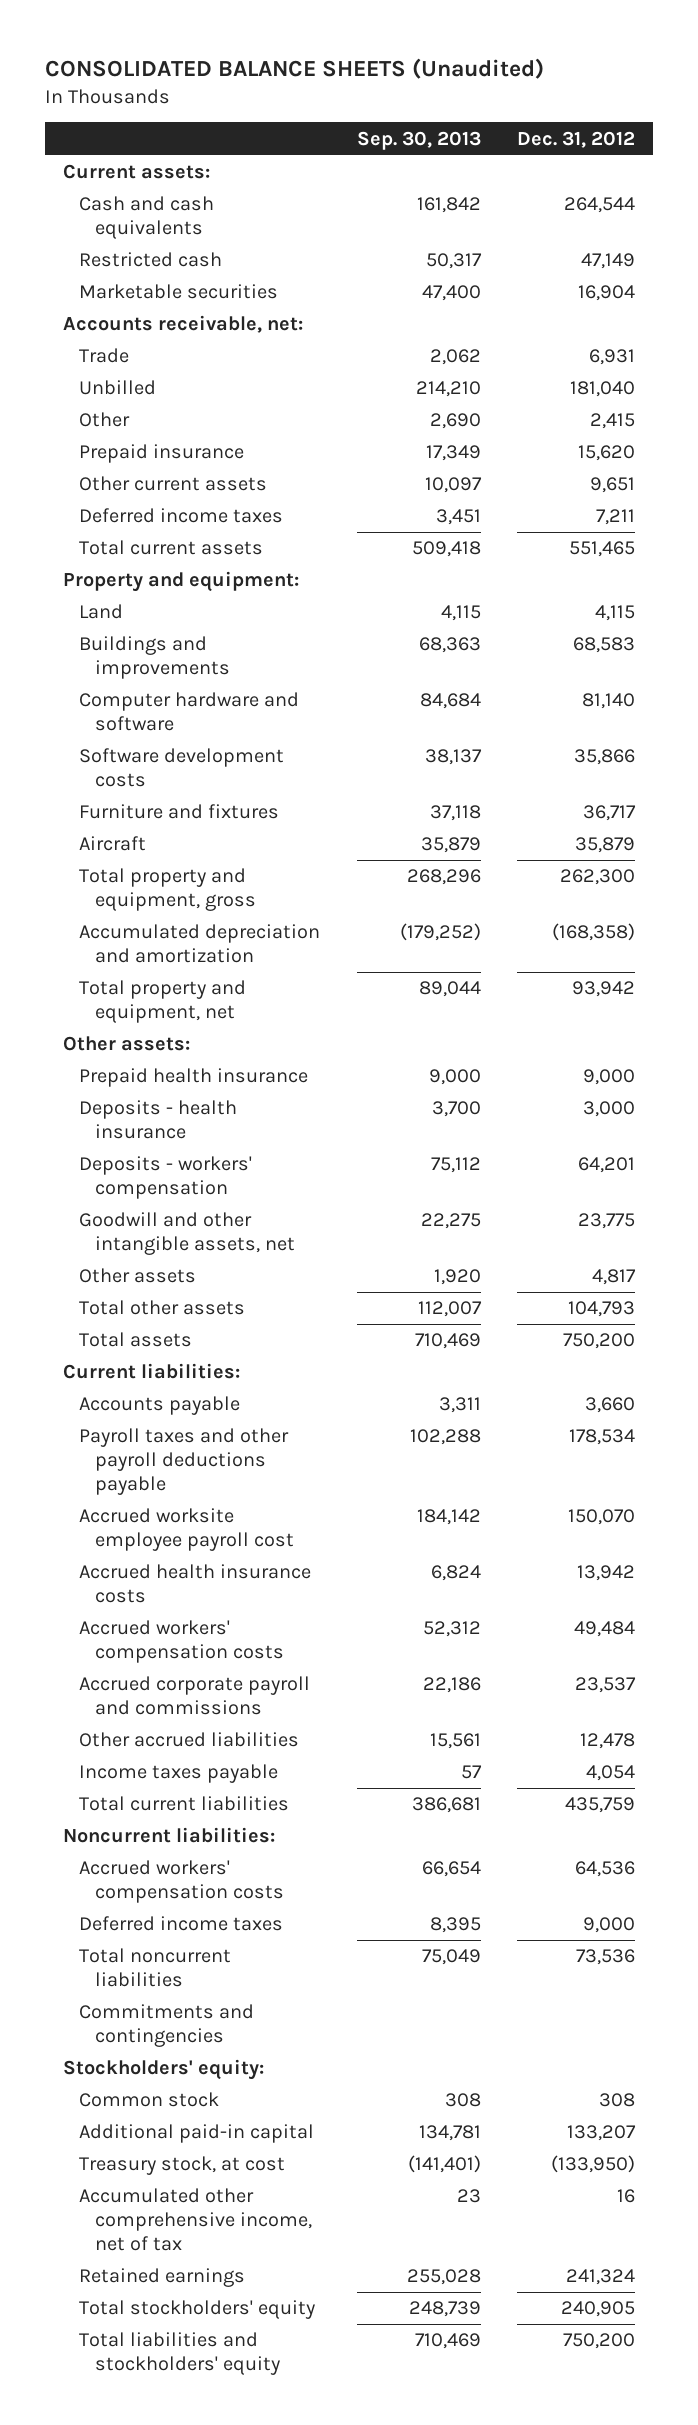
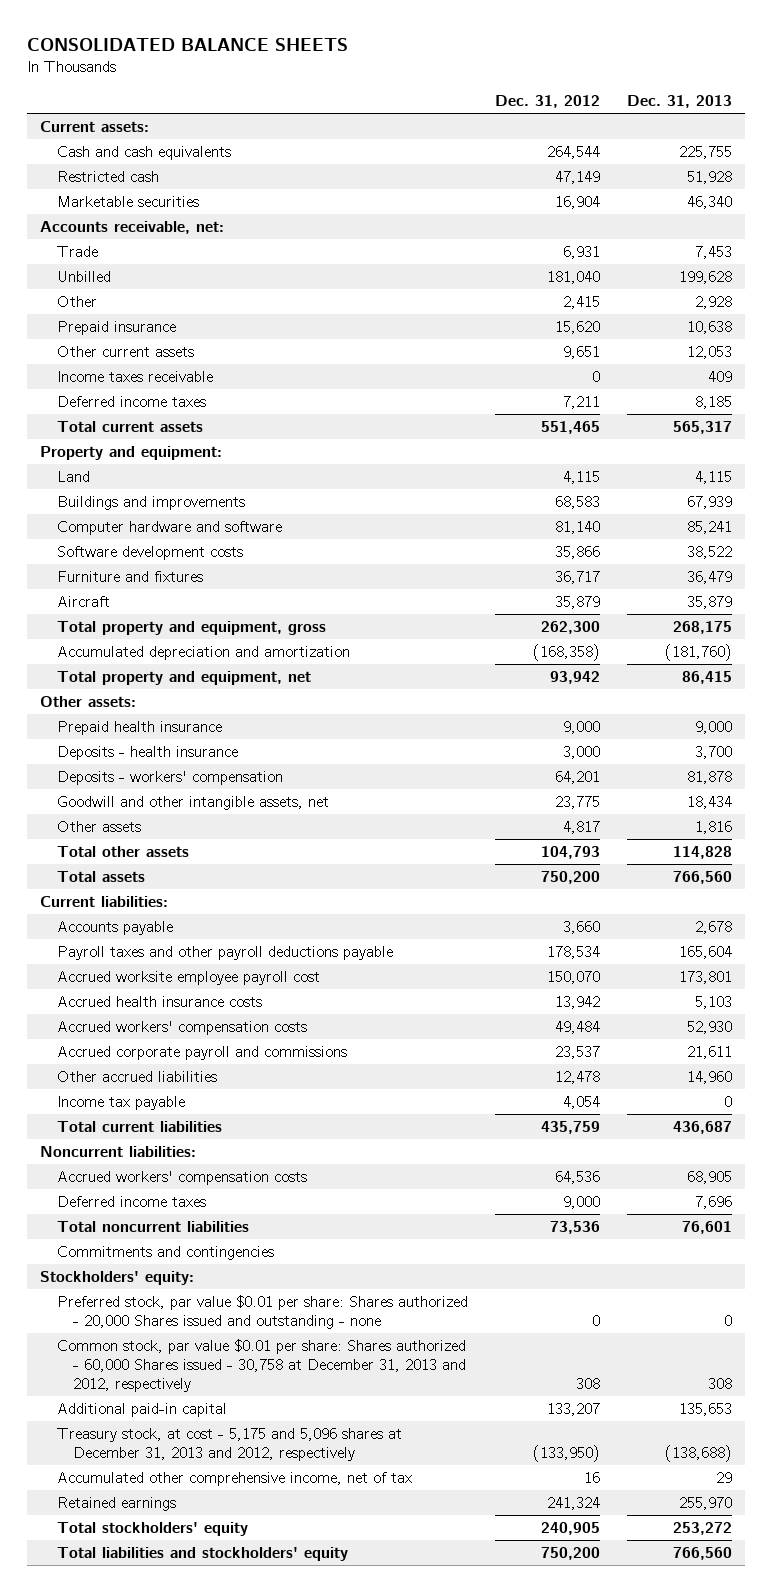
[45,57,545,79] CONSOLIDATED BALANCE SHEETS (Unaudited) -> [26,38,348,52] CONSOLIDATED BALANCE SHEETS
[356,130,481,150] Sep. 30, 2013 -> none
none -> [626,95,732,109] Dec. 31, 2013
none -> [56,370,213,382] Income taxes receivable
[79,1764,279,1784] Income taxes payable -> [56,1095,185,1110] Income tax payable
none -> [56,1294,468,1329] Preferred stock, par value $0.01 per share: Shares authorized - 20,000 Shares issued and outstanding - none
[79,2092,220,2108] Common stock -> [56,1338,467,1392] Common stock, par value $0.01 per share: Shares authorized - 60,000 Shares issued - 30,758 at December 31, 2013 and 2012, respectively
[79,2156,286,2176] Treasury stock, at cost -> [56,1427,402,1461] Treasury stock, at cost - 5,175 and 5,096 shares at December 31, 2013 and 2012, respectively

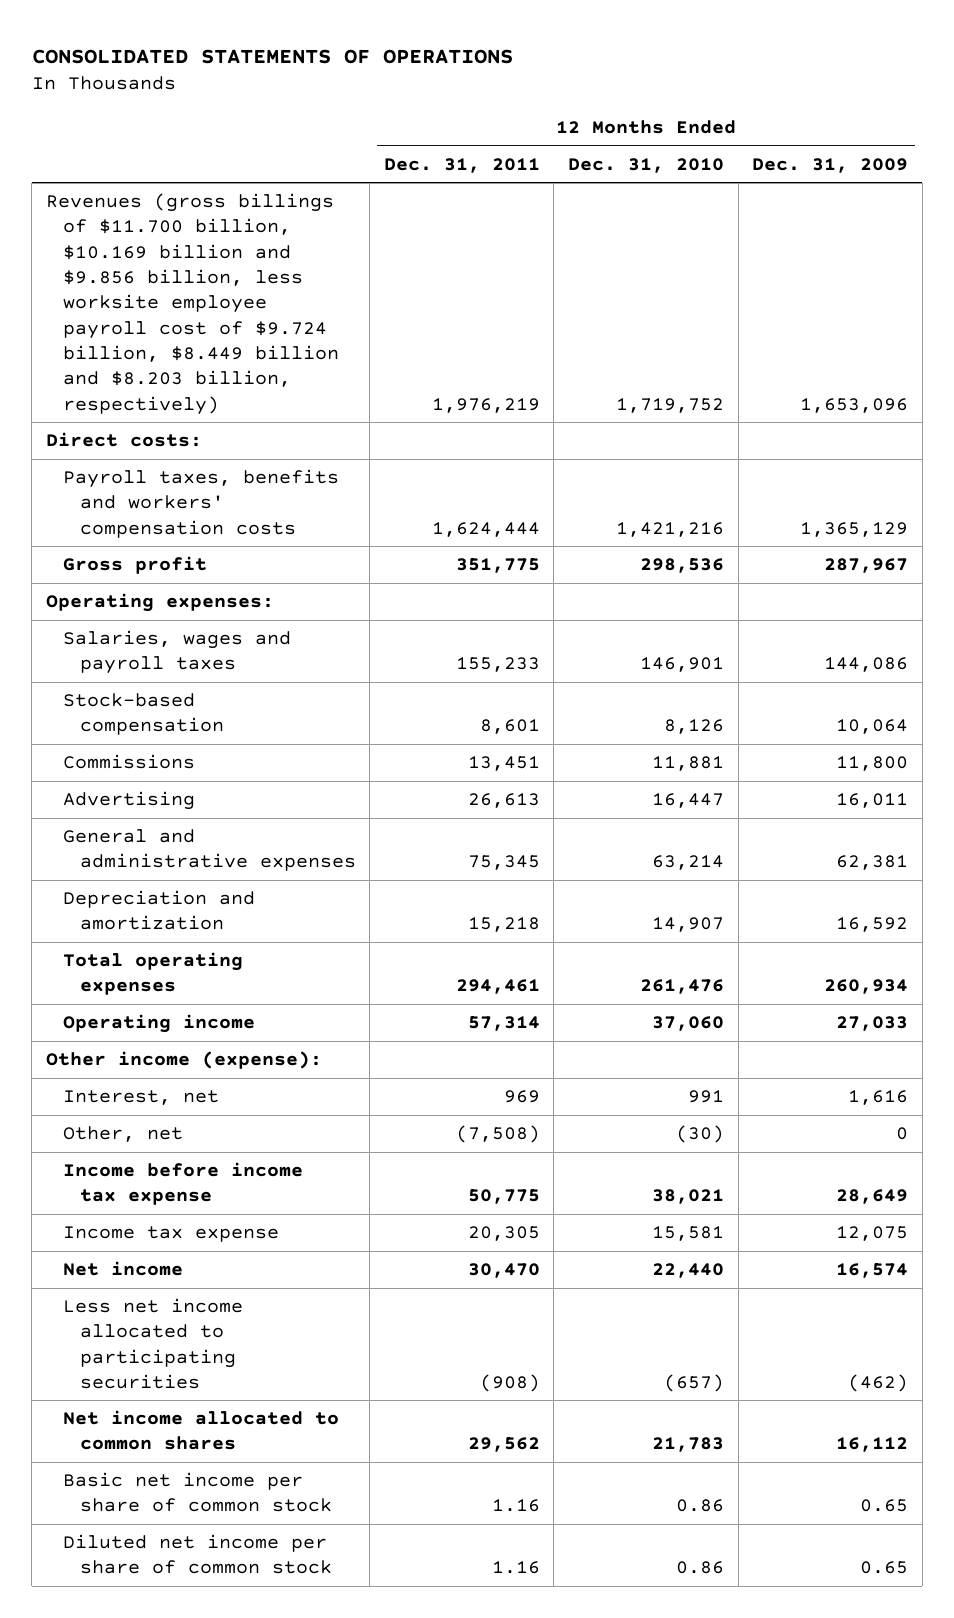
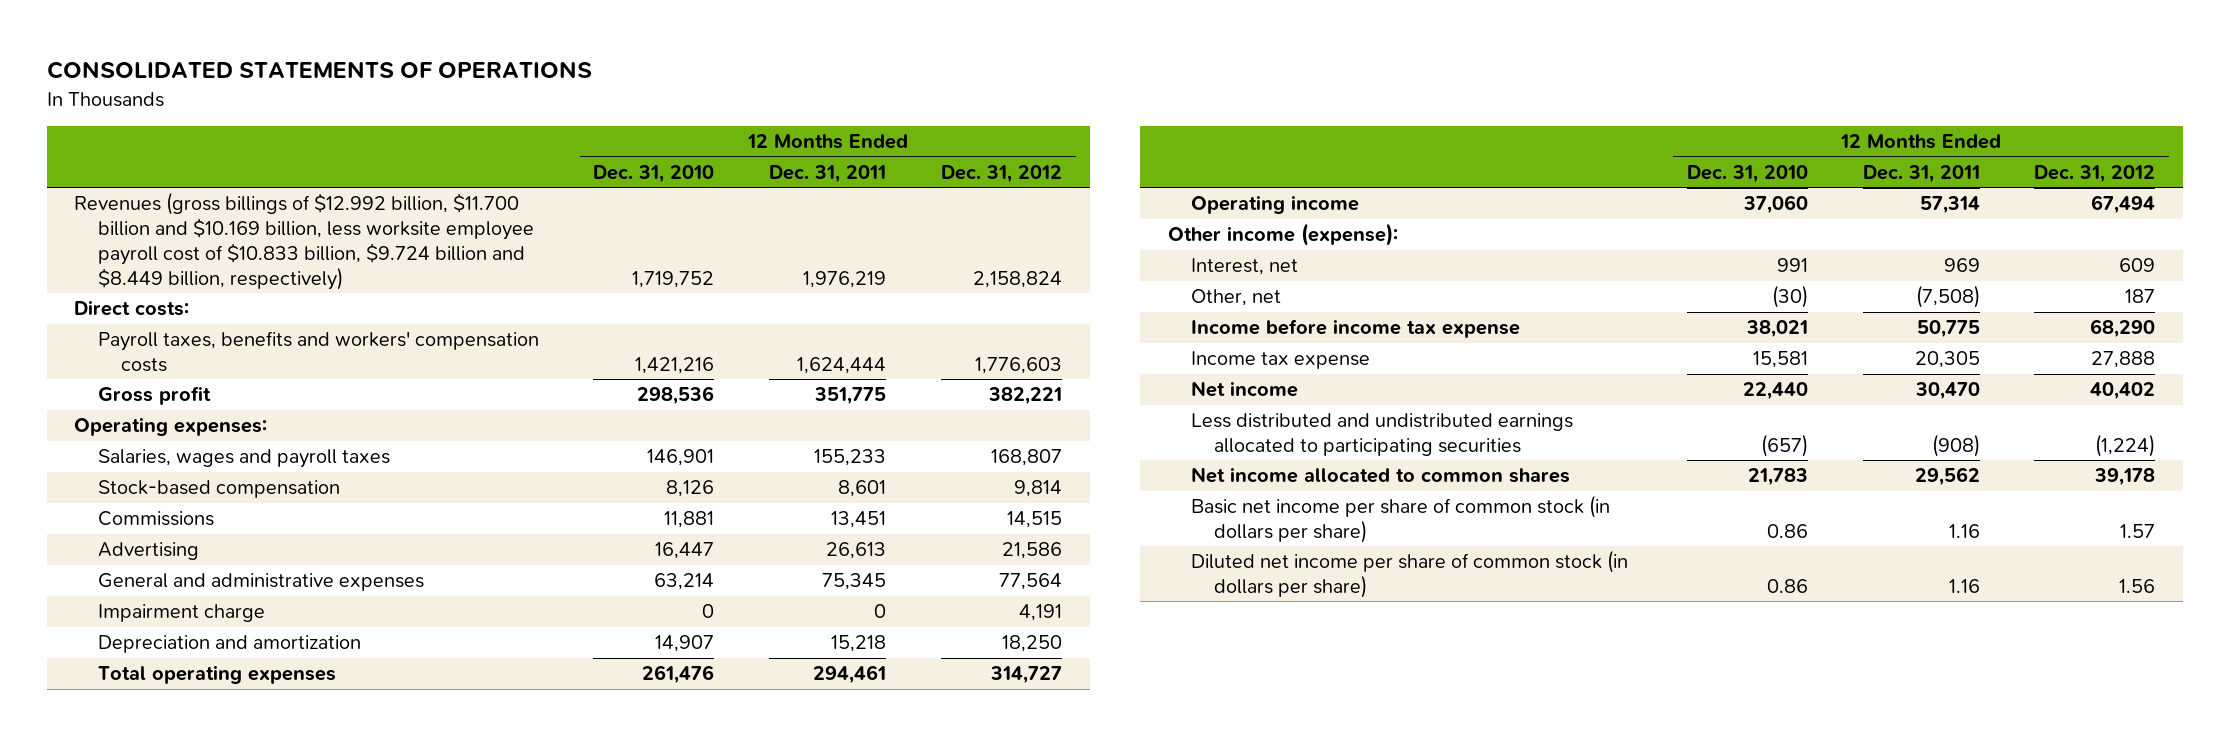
[752,157,909,173] Dec. 31, 2009 -> none
none -> [941,164,1063,183] Dec. 31, 2012
[45,193,339,415] Revenues (gross billings of $11.700 billion, $10.169 billion and $9.856 billion, less worksite employee payroll cost of $9.724 billion, $8.449 billion and $8.203 billion, respectively) -> [74,192,534,290] Revenues (gross billings of $12.992 billion, $11.700 billion and $10.169 billion, less worksite employee payroll cost of $10.833 billion, $9.724 billion and $8.449 billion, respectively)
none -> [97,604,265,623] Impairment charge
[62,1298,243,1390] Less net income allocated to participating securities -> [1190,413,1573,456] Less distributed and undistributed earnings allocated to participating securities
[62,1472,332,1513] Basic net income per share of common stock -> [1190,495,1610,543] Basic net income per share of common stock (in dollars per share)
[62,1534,332,1575] Diluted net income per share of common stock -> [1190,550,1628,598] Diluted net income per share of common stock (in dollars per share)

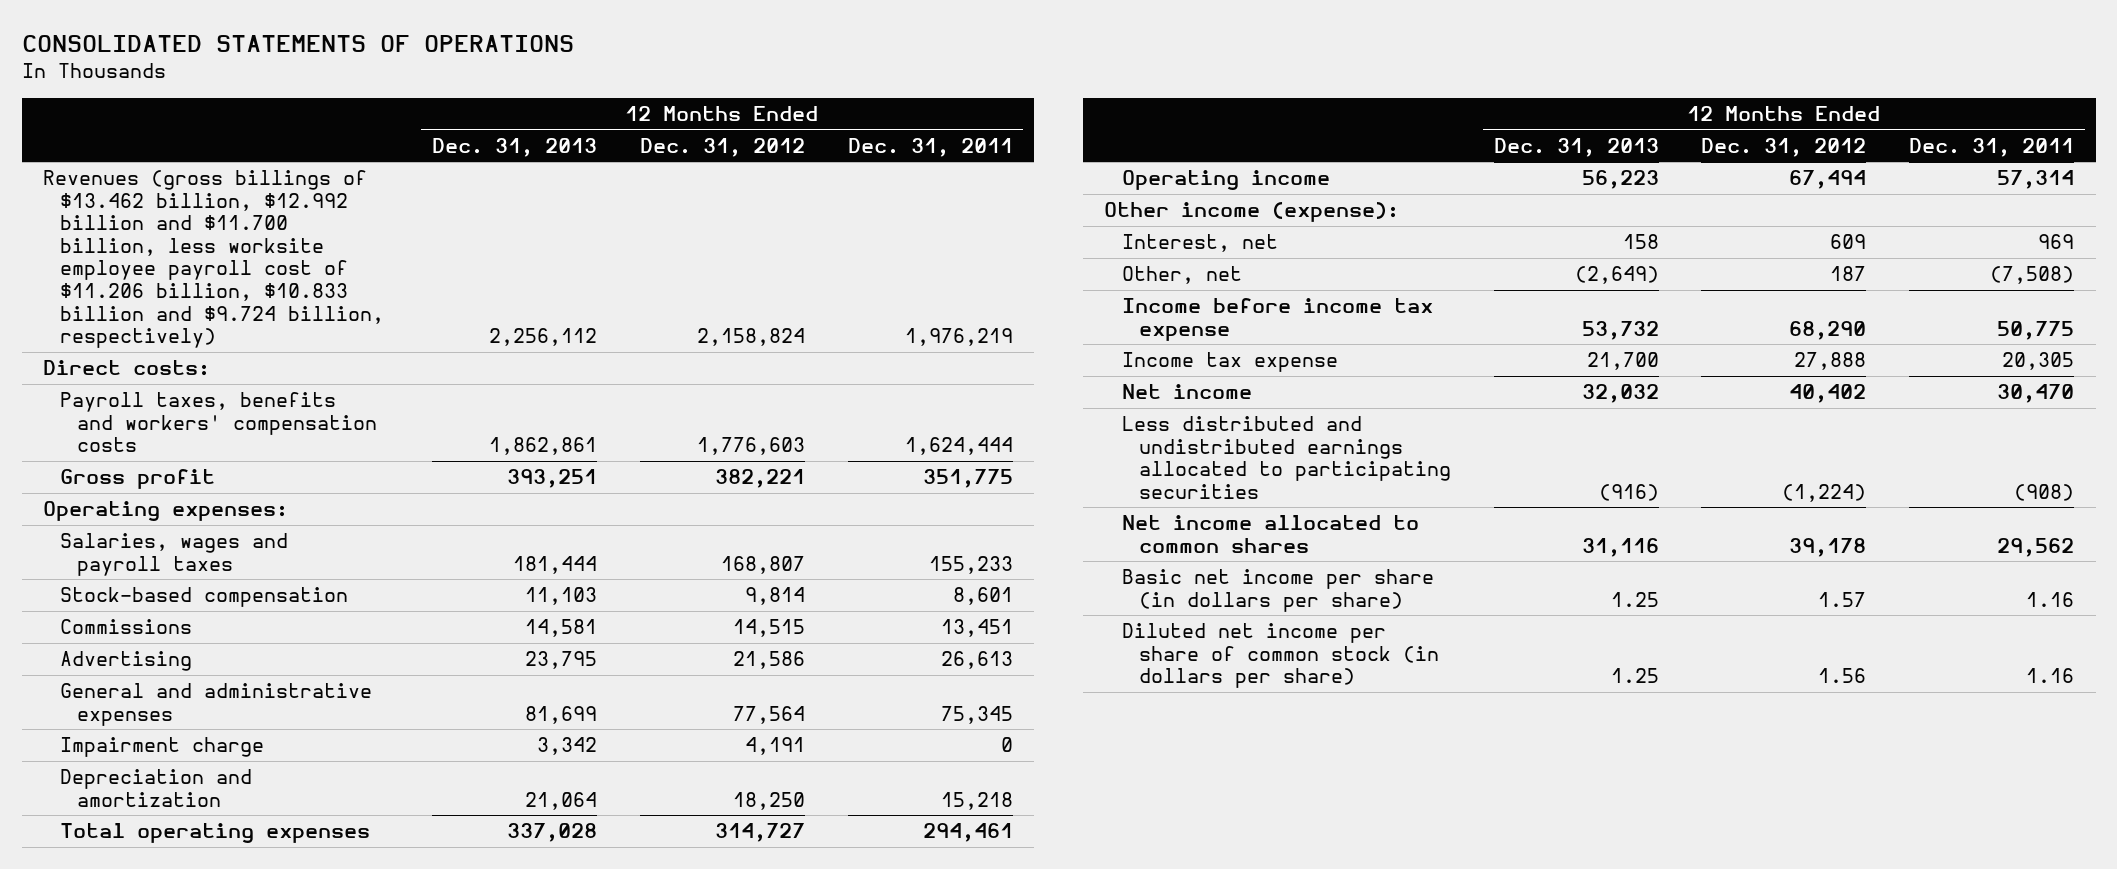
[593,164,715,183] Dec. 31, 2010 -> none
none -> [432,137,598,157] Dec. 31, 2013
[74,192,534,290] Revenues (gross billings of $12.992 billion, $11.700 billion and $10.169 billion, less worksite employee payroll cost of $10.833 billion, $9.724 billion and $8.449 billion, respectively) -> [42,170,385,349] Revenues (gross billings of $13.462 billion, $12.992 billion and $11.700 billion, less worksite employee payroll cost of $11.206 billion, $10.833 billion and $9.724 billion, respectively)
[1190,495,1610,543] Basic net income per share of common stock (in dollars per share) -> [1121,569,1434,612] Basic net income per share (in dollars per share)

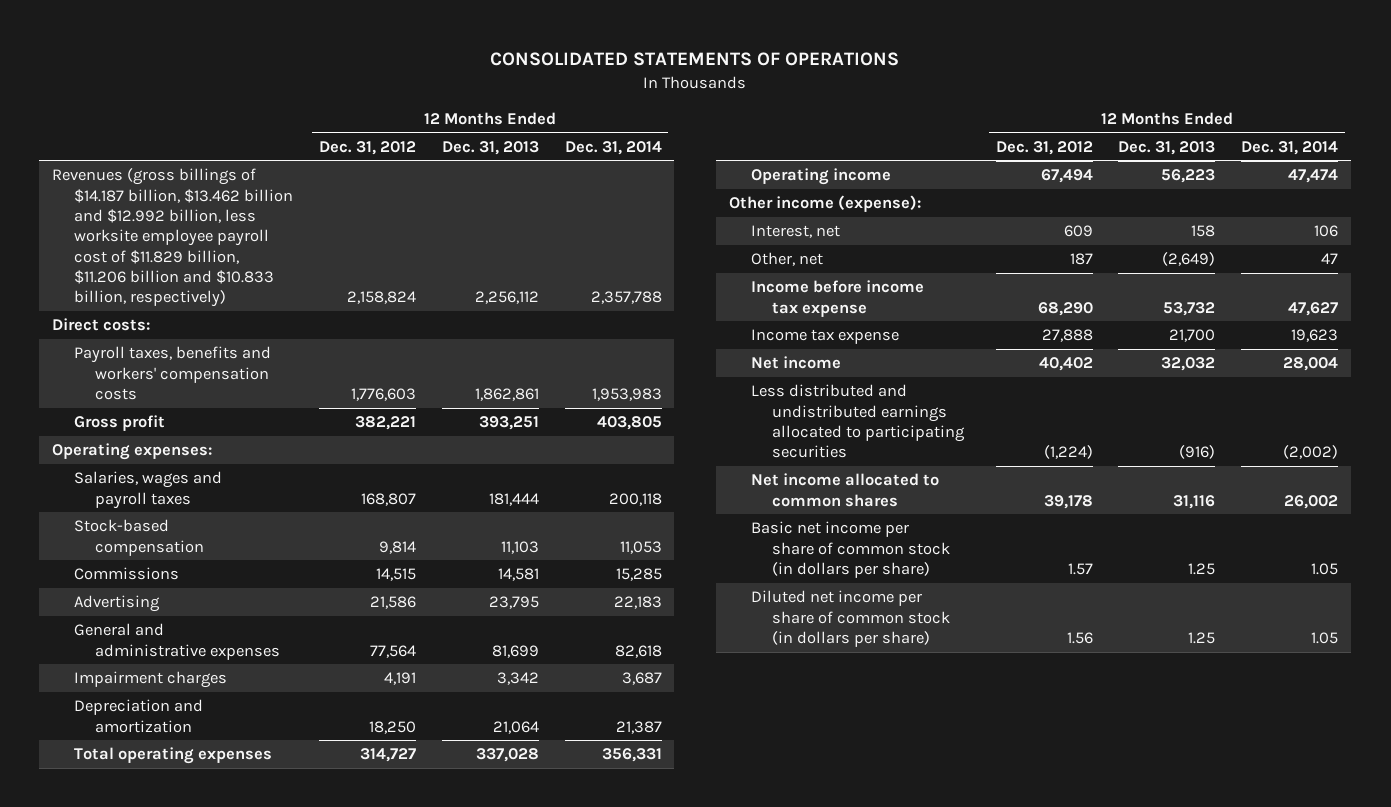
[847,137,1013,157] Dec. 31, 2011 -> none
none -> [564,140,662,155] Dec. 31, 2014
[42,170,385,349] Revenues (gross billings of $13.462 billion, $12.992 billion and $11.700 billion, less worksite employee payroll cost of $11.206 billion, $10.833 billion and $9.724 billion, respectively) -> [52,168,293,308] Revenues (gross billings of $14.187 billion, $13.462 billion and $12.992 billion, less worksite employee payroll cost of $11.829 billion, $11.206 billion and $10.833 billion, respectively)
[60,737,265,758] Impairment charge -> [73,671,227,689] Impairment charges
[1121,569,1434,612] Basic net income per share (in dollars per share) -> [750,521,950,578] Basic net income per share of common stock (in dollars per share)

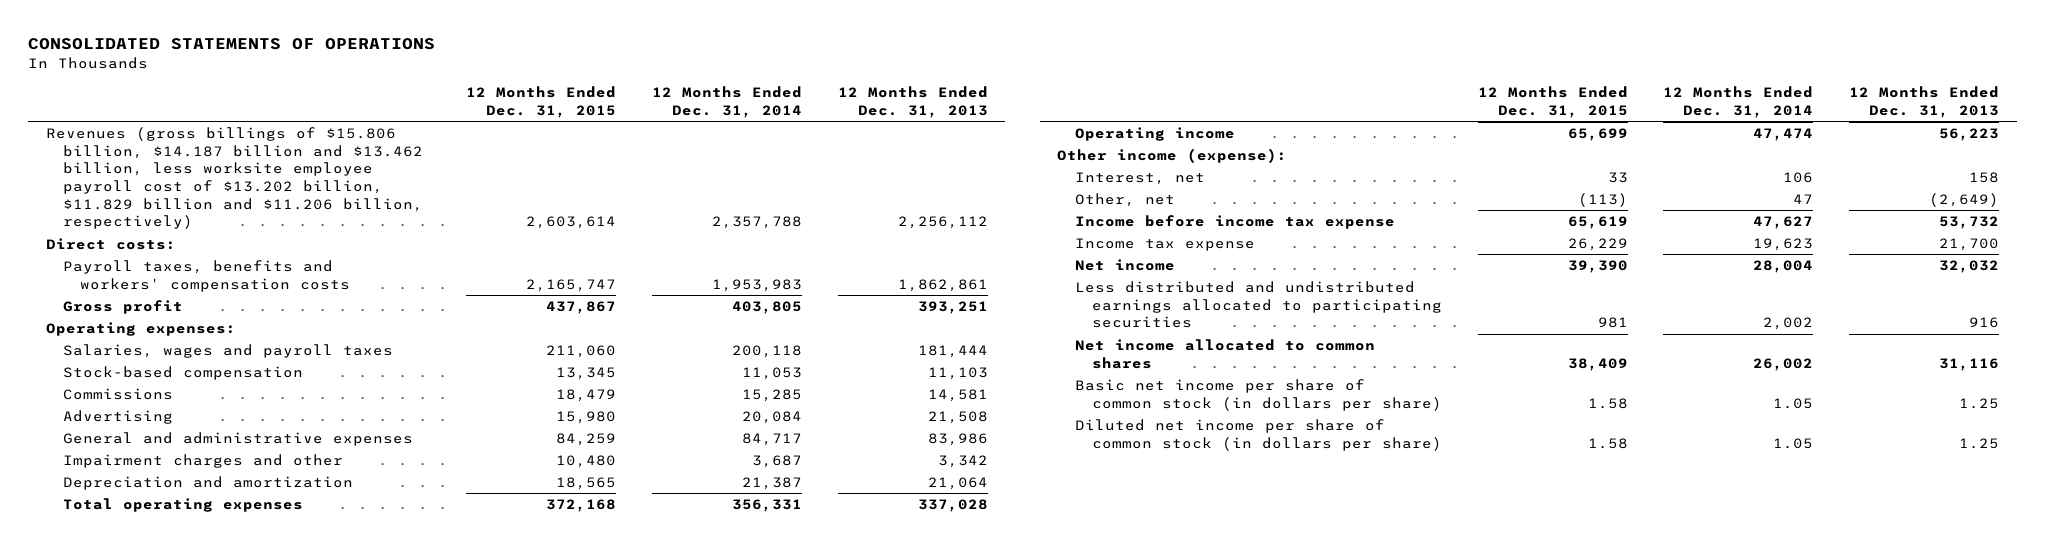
[318,140,416,155] Dec. 31, 2012 -> none
none -> [466,86,617,118] 12 Months Ended Dec. 31, 2015
[52,168,293,308] Revenues (gross billings of $14.187 billion, $13.462 billion and $12.992 billion, less worksite employee payroll cost of $11.829 billion, $11.206 billion and $10.833 billion, respectively) -> [45,126,424,230] Revenues (gross billings of $15.806 billion, $14.187 billion and $13.462 billion, less worksite employee payroll cost of $13.202 billion, $11.829 billion and $11.206 billion, respectively)
[488,596,539,610] 23,795 -> [927,410,988,424] 21,508
[613,596,662,610] 22,183 -> [741,410,802,424] 20,084
[491,644,539,658] 81,699 -> [927,432,988,446] 83,986
[614,644,662,658] 82,618 -> [741,432,802,446] 84,717
[73,671,227,689] Impairment charges -> [63,453,344,468] Impairment charges and other
[1179,445,1216,460] (916) -> [1969,317,2000,329] 916
[1283,445,1339,460] (2,002) -> [1763,317,1814,331] 2,002

